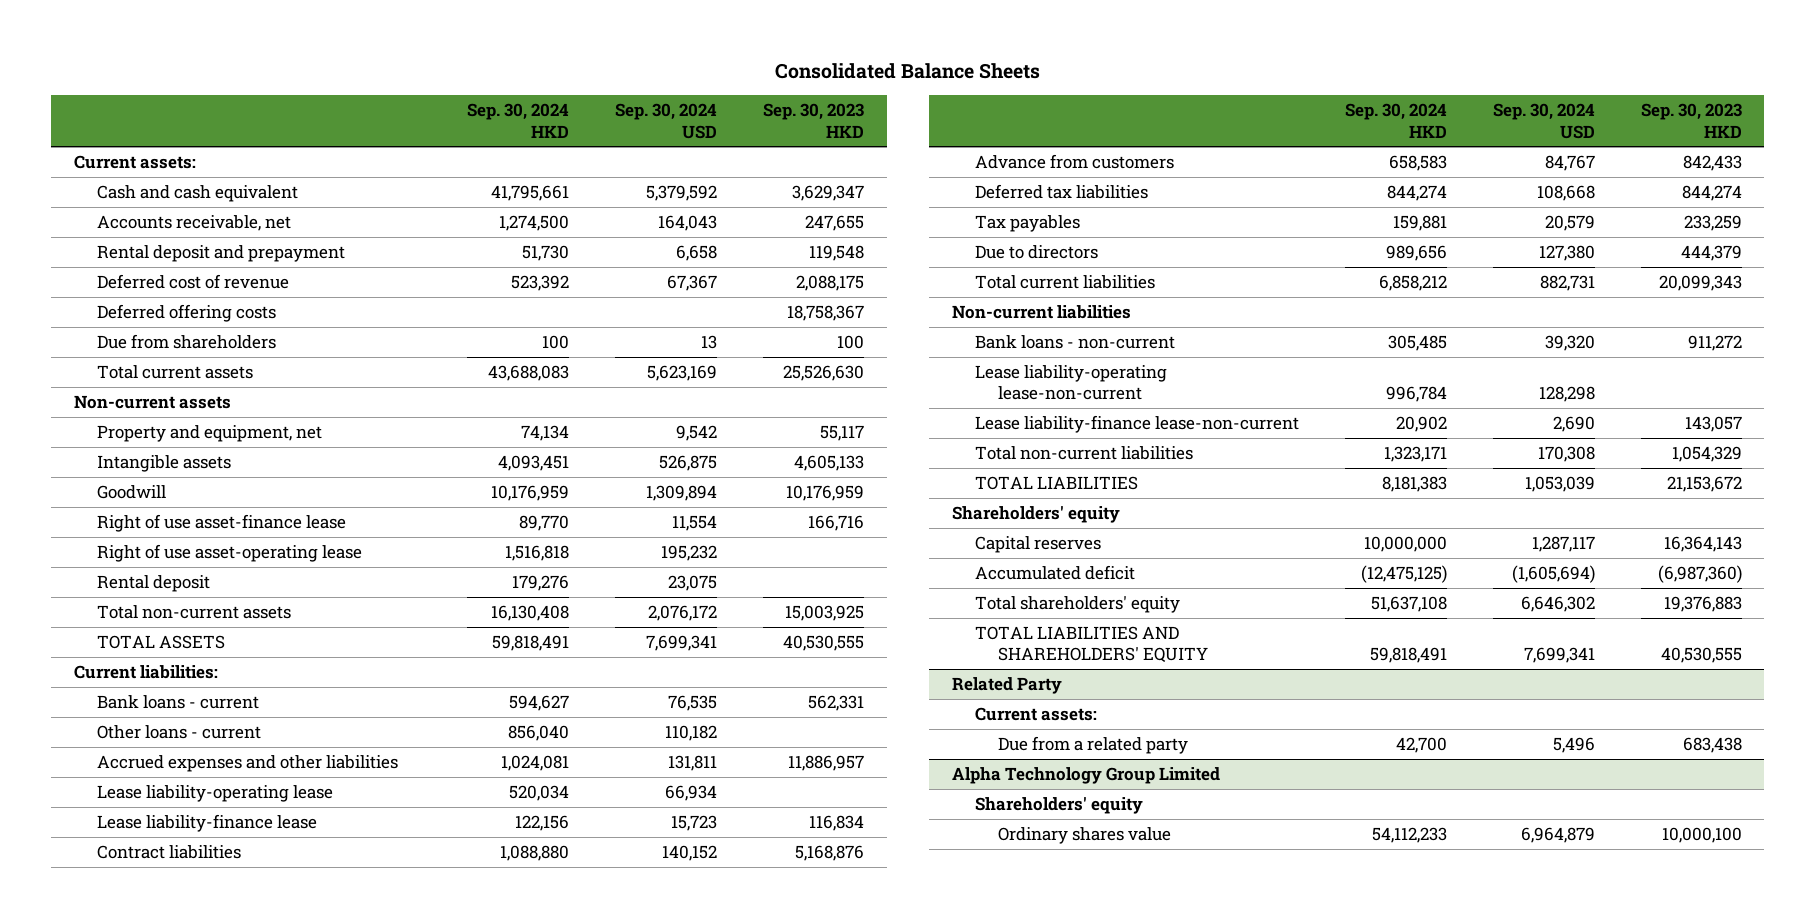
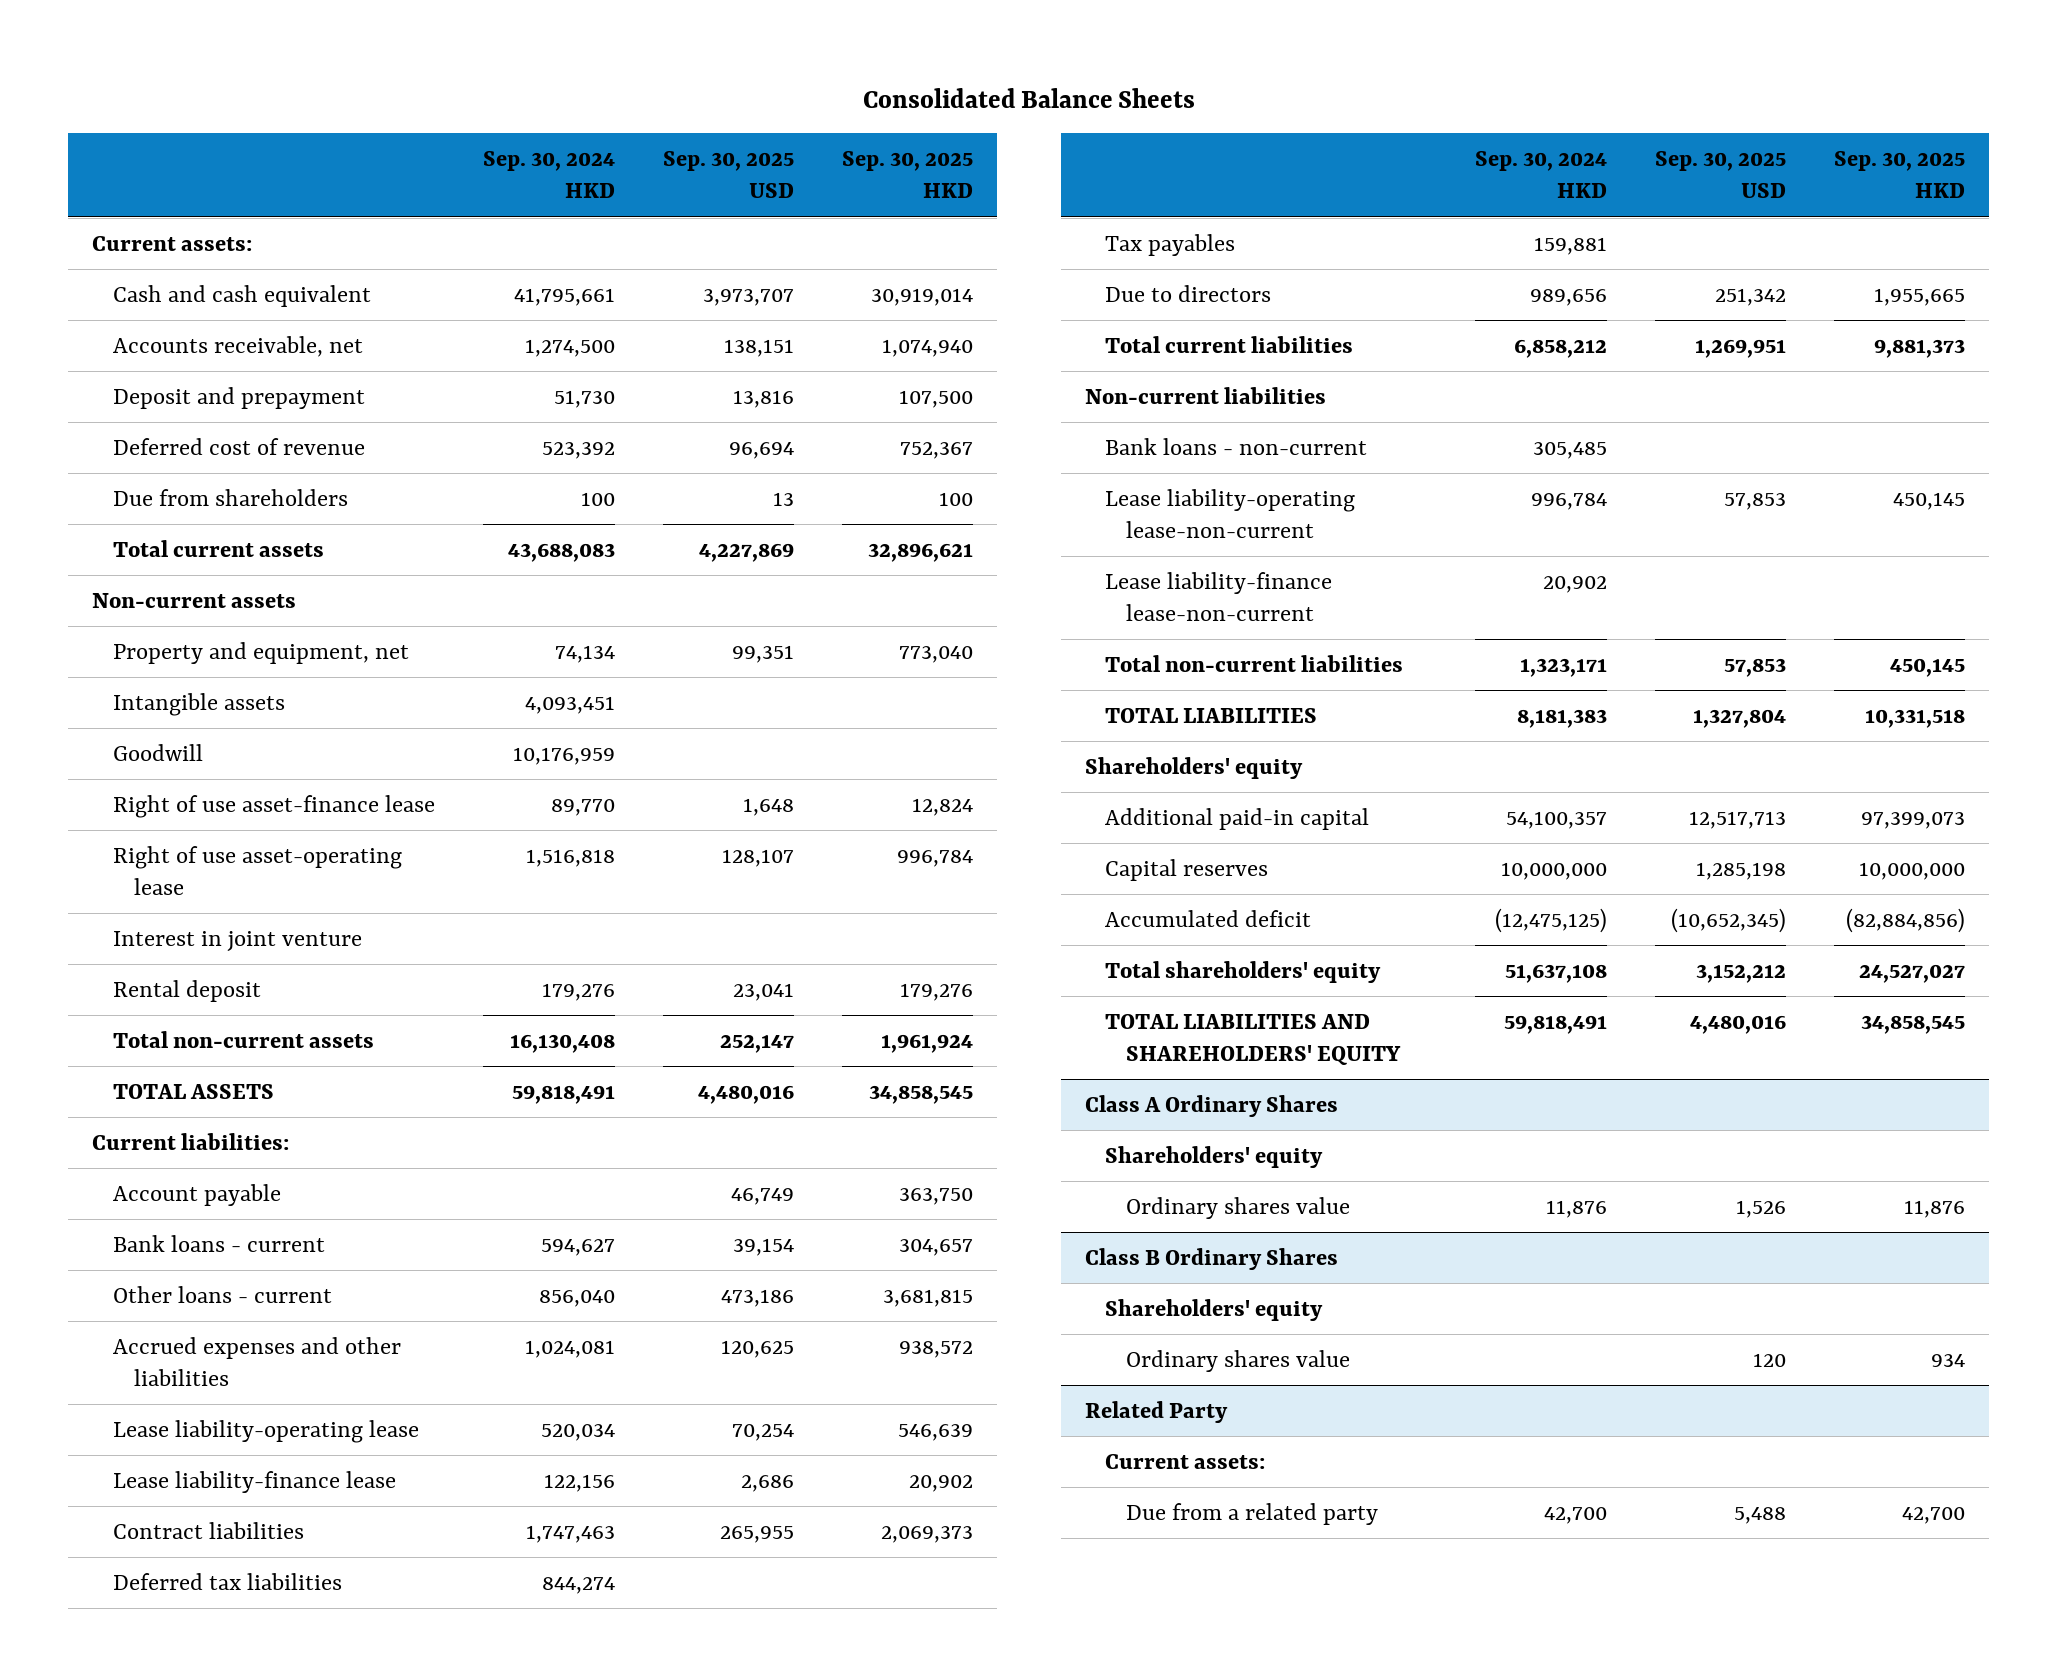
[614,103,717,139] Sep. 30, 2024 USD -> none
[762,103,864,138] Sep. 30, 2023 HKD -> none
none -> [663,150,795,199] Sep. 30, 2025 USD
none -> [842,150,974,199] Sep. 30, 2025 HKD
[97,244,346,262] Rental deposit and prepayment -> [113,386,366,409] Deposit and prepayment
[97,303,277,322] Deferred offering costs -> none
none -> [113,930,363,951] Interest in joint venture
none -> [113,1183,282,1206] Account payable
[975,153,1175,169] Advance from customers -> none
[500,844,570,861] 1,088,880 -> [526,1524,616,1543] 1,747,463
none -> [1105,807,1370,830] Additional paid-in capital
none -> [1084,1094,1338,1117] Class A Ordinary Shares
none -> [1105,1145,1324,1168] Shareholders' equity
none -> [1125,1196,1350,1219] Ordinary shares value
none -> [1084,1247,1338,1270] Class B Ordinary Shares
none -> [1105,1298,1324,1321] Shareholders' equity
none -> [1125,1349,1350,1372] Ordinary shares value
[952,766,1221,784] Alpha Technology Group Limited -> none
[975,796,1144,814] Shareholders' equity -> none
[998,826,1172,844] Ordinary shares value -> none

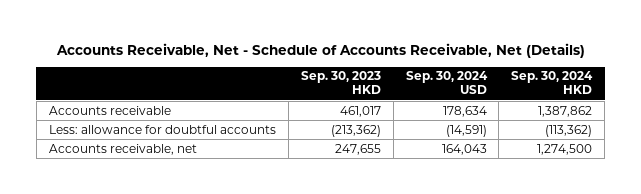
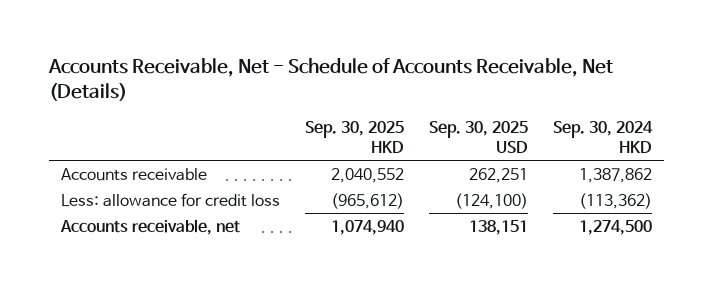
[300,71,381,95] Sep. 30, 2023 HKD -> none
[405,71,488,95] Sep. 30, 2024 USD -> none
none -> [305,120,405,153] Sep. 30, 2025 HKD
none -> [429,120,529,153] Sep. 30, 2025 USD
[48,124,276,134] Less: allowance for doubtful accounts -> [61,192,281,207] Less: allowance for credit loss

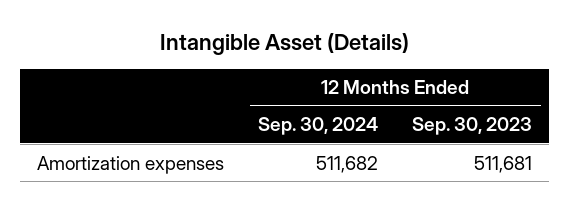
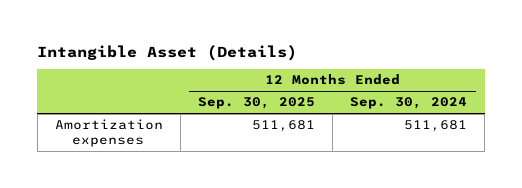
[412,117,533,136] Sep. 30, 2023 -> none
none -> [197,97,315,110] Sep. 30, 2025
[316,155,379,173] 511,682 -> [404,120,468,133] 511,681

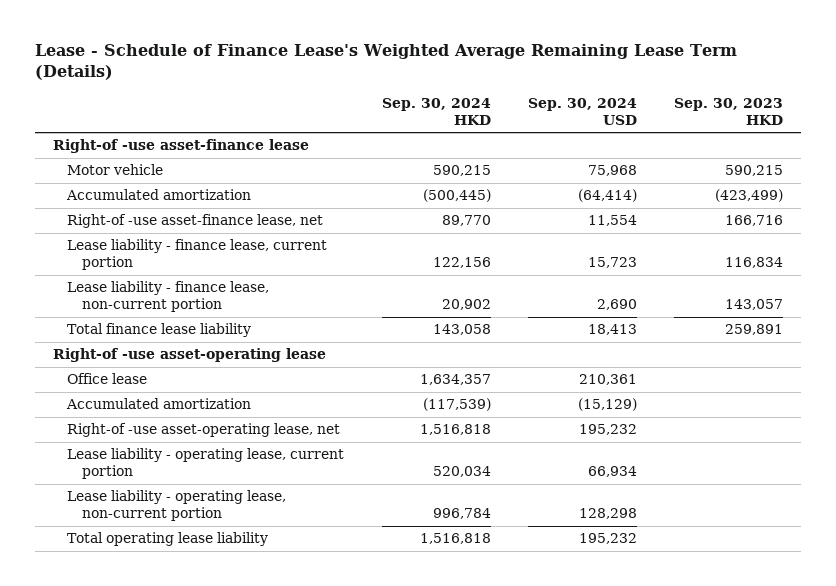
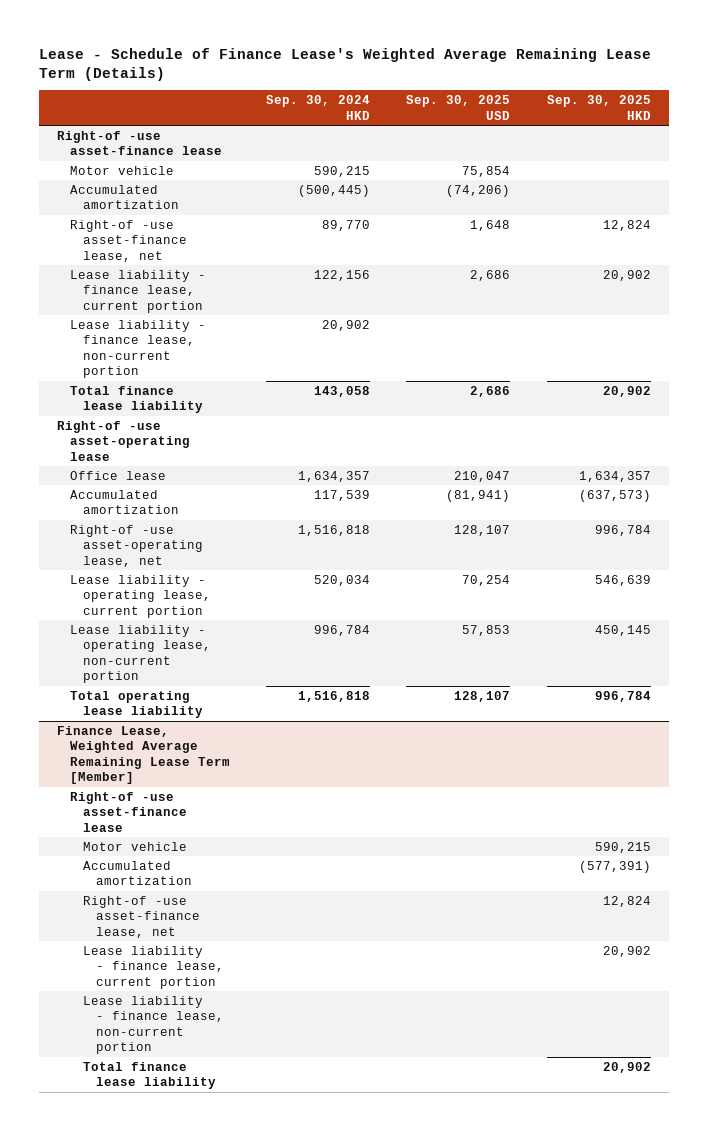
[527,97,637,125] Sep. 30, 2024 USD -> none
[673,97,783,125] Sep. 30, 2023 HKD -> none
none -> [406,95,511,120] Sep. 30, 2025 USD
none -> [546,95,651,120] Sep. 30, 2025 HKD
[422,398,491,412] (117,539) -> [314,489,371,501] 117,539
none -> [57,725,231,785] Finance Lease, Weighted Average Remaining Lease Term [Member]
none -> [70,791,187,832] Right-of -use asset-finance lease
none -> [82,841,187,851] Motor vehicle
none -> [82,860,192,886] Accumulated amortization
none -> [82,895,200,938] Right-of -use asset-finance lease, net
none -> [82,945,224,989] Lease liability - finance lease, current portion
none -> [82,995,224,1055] Lease liability - finance lease, non-current portion
none -> [82,1061,216,1090] Total finance lease liability

